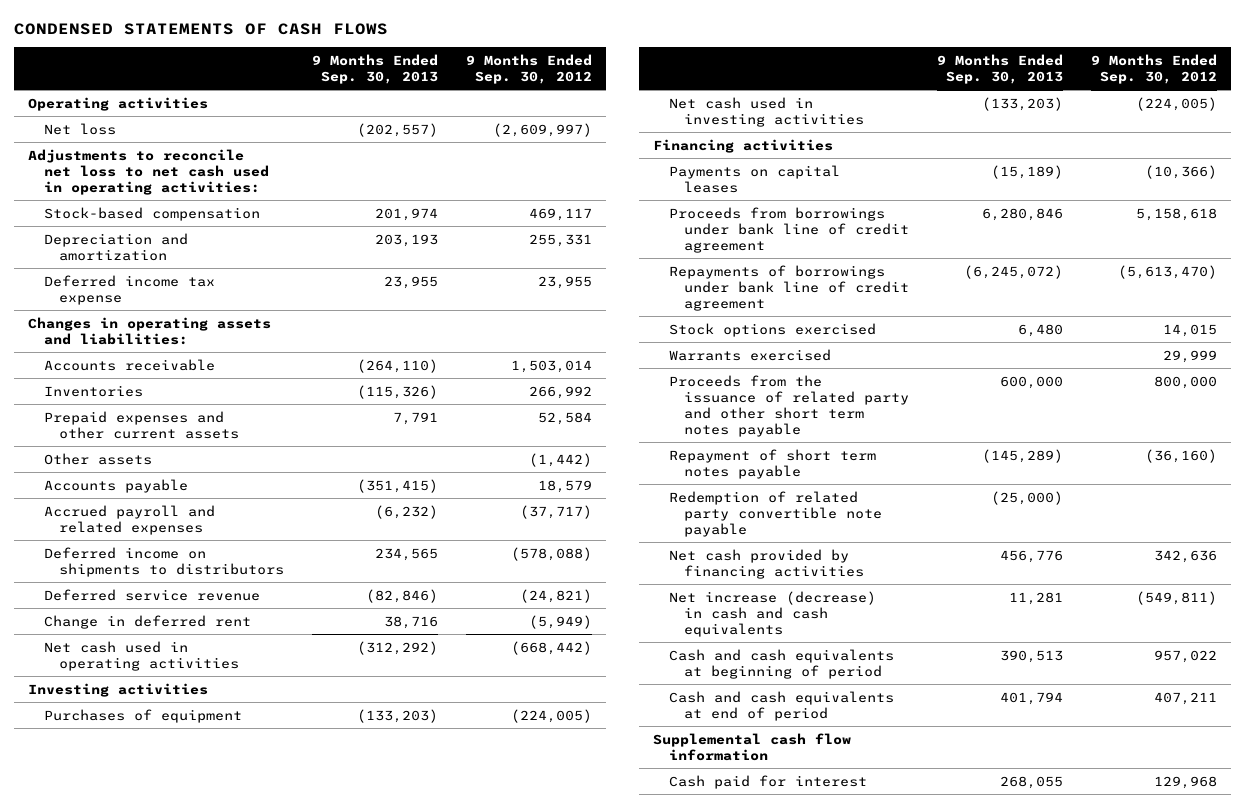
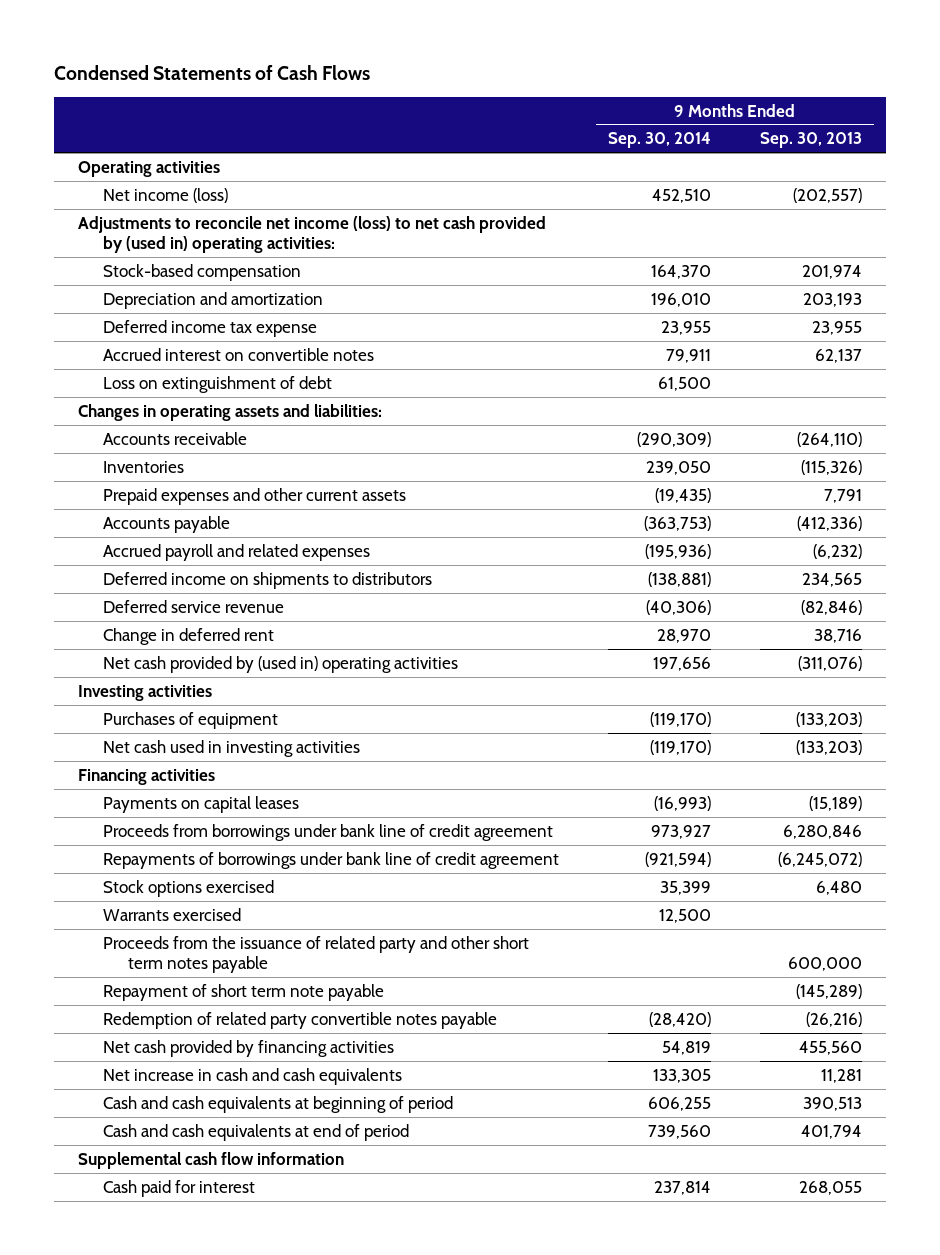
[13,23,388,36] CONDENSED STATEMENTS OF CASH FLOWS -> [53,65,370,81] Condensed Statements of Cash Flows
[466,53,593,84] 9 Months Ended Sep. 30, 2012 -> none
none -> [607,132,711,149] Sep. 30, 2014
[43,122,116,135] Net loss -> [103,187,229,203] Net income (loss)
[27,148,269,195] Adjustments to reconcile net loss to net cash used in operating activities: -> [78,215,547,254] Adjustments to reconcile net income (loss) to net cash provided by (used in) operating activities:
none -> [103,347,375,361] Accrued interest on convertible notes
none -> [103,375,333,393] Loss on extinguishment of debt
[43,452,152,465] Other assets -> none
[357,478,439,493] (351,415) -> [796,515,862,531] (412,336)
[43,640,240,671] Net cash used in operating activities -> [103,655,459,673] Net cash provided by (used in) operating activities
[357,640,439,655] (312,292) -> [797,655,862,671] (311,076)
[668,448,876,479] Repayment of short term notes payable -> [103,983,385,1001] Repayment of short term note payable
[668,490,883,537] Redemption of related party convertible note payable -> [103,1011,498,1029] Redemption of related party convertible notes payable
[991,490,1064,505] (25,000) -> [805,1011,862,1027] (26,216)
[1000,549,1064,563] 456,776 -> [798,1040,862,1055] 455,560
[668,590,876,637] Net increase (decrease) in cash and cash equivalents -> [103,1067,403,1085] Net increase in cash and cash equivalents

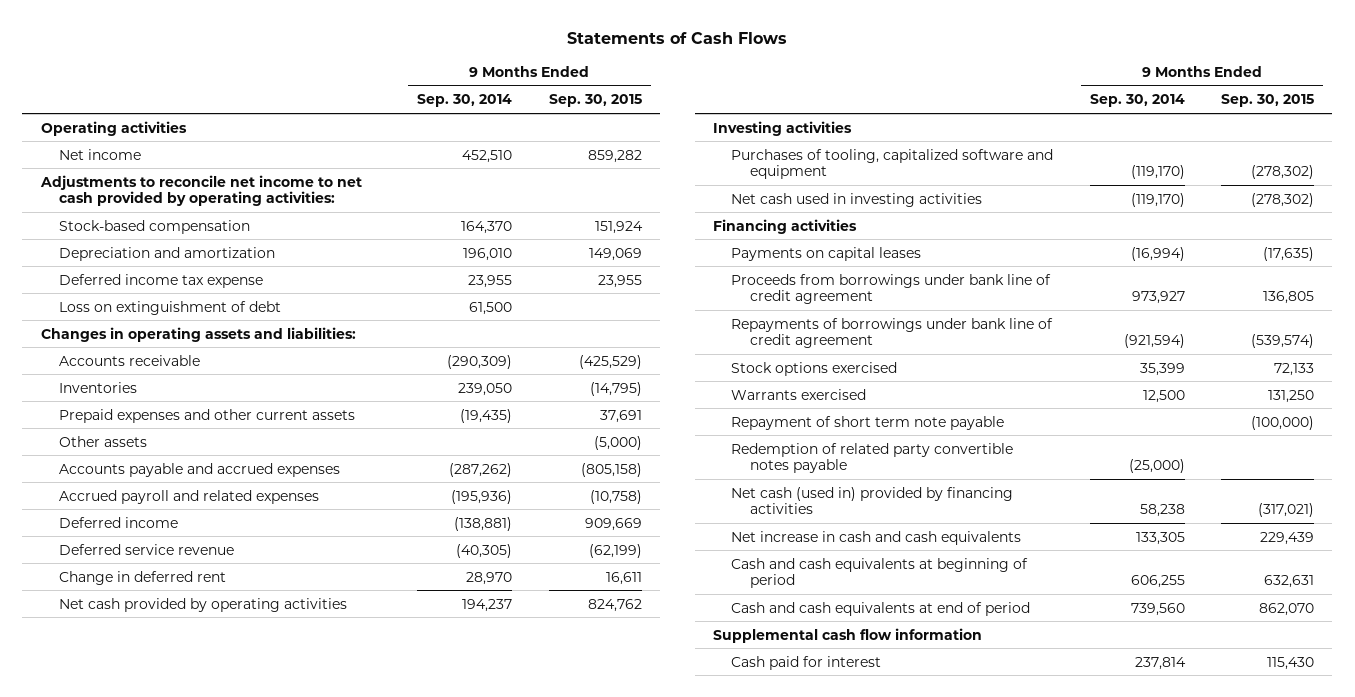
[53,65,370,81] Condensed Statements of Cash Flows -> [567,32,788,45] Statements of Cash Flows
[759,132,862,149] Sep. 30, 2013 -> none
none -> [548,94,642,108] Sep. 30, 2015
[103,187,229,203] Net income (loss) -> [58,148,141,160] Net income
[78,215,547,254] Adjustments to reconcile net income (loss) to net cash provided by (used in) operating activities: -> [39,174,362,207] Adjustments to reconcile net income to net cash provided by operating activities:
[103,347,375,361] Accrued interest on convertible notes -> none
none -> [58,435,147,447] Other assets
[103,515,231,533] Accounts payable -> [58,462,340,477] Accounts payable and accrued expenses
[643,515,711,531] (363,753) -> [449,462,513,477] (287,262)
[103,571,433,589] Deferred income on shipments to distributors -> [58,516,178,528] Deferred income
[645,599,711,615] (40,306) -> [456,543,513,558] (40,305)
[103,655,459,673] Net cash provided by (used in) operating activities -> [58,597,347,612] Net cash provided by operating activities
[652,656,711,671] 197,656 -> [462,598,513,612] 194,237
[103,711,279,729] Purchases of equipment -> [731,148,1054,180] Purchases of tooling, capitalized software and equipment
[653,795,711,811] (16,993) -> [1130,246,1185,261] (16,994)
[103,935,530,974] Proceeds from the issuance of related party and other short term notes payable -> none
[648,1011,711,1027] (28,420) -> [1128,459,1185,474] (25,000)
[103,1039,395,1057] Net cash provided by financing activities -> [731,486,1014,515] Net cash (used in) provided by financing activities
[661,1040,711,1055] 54,819 -> [1139,504,1185,518] 58,238

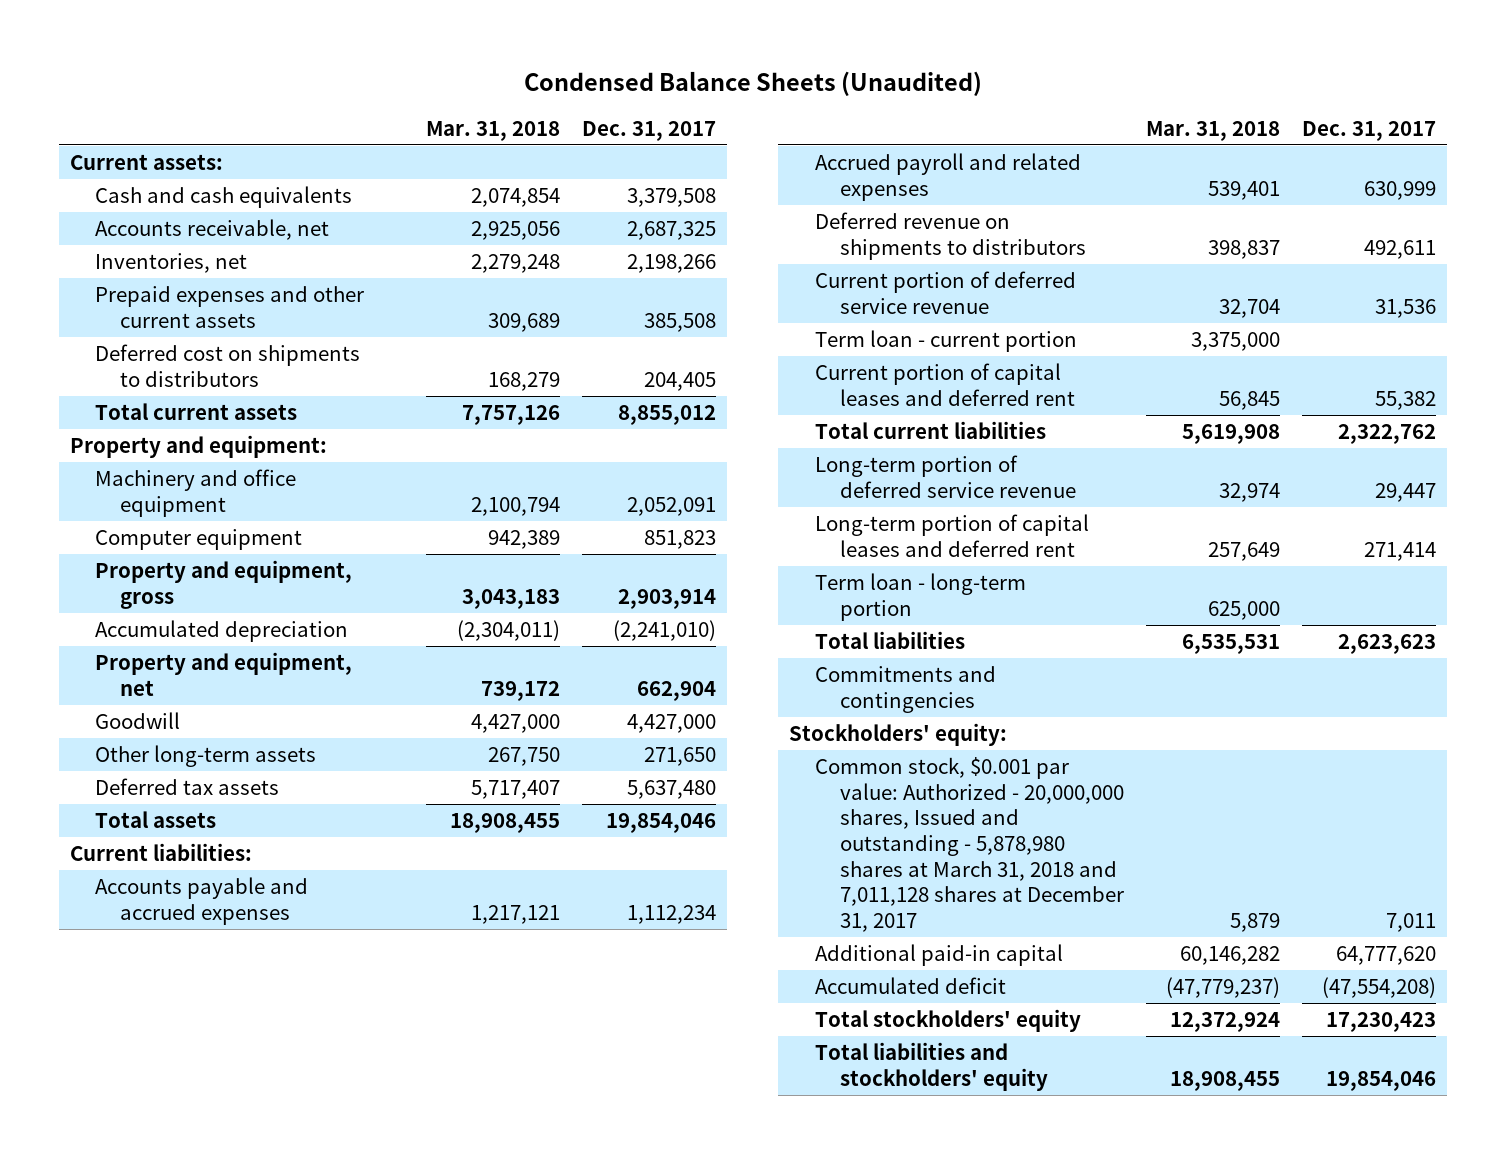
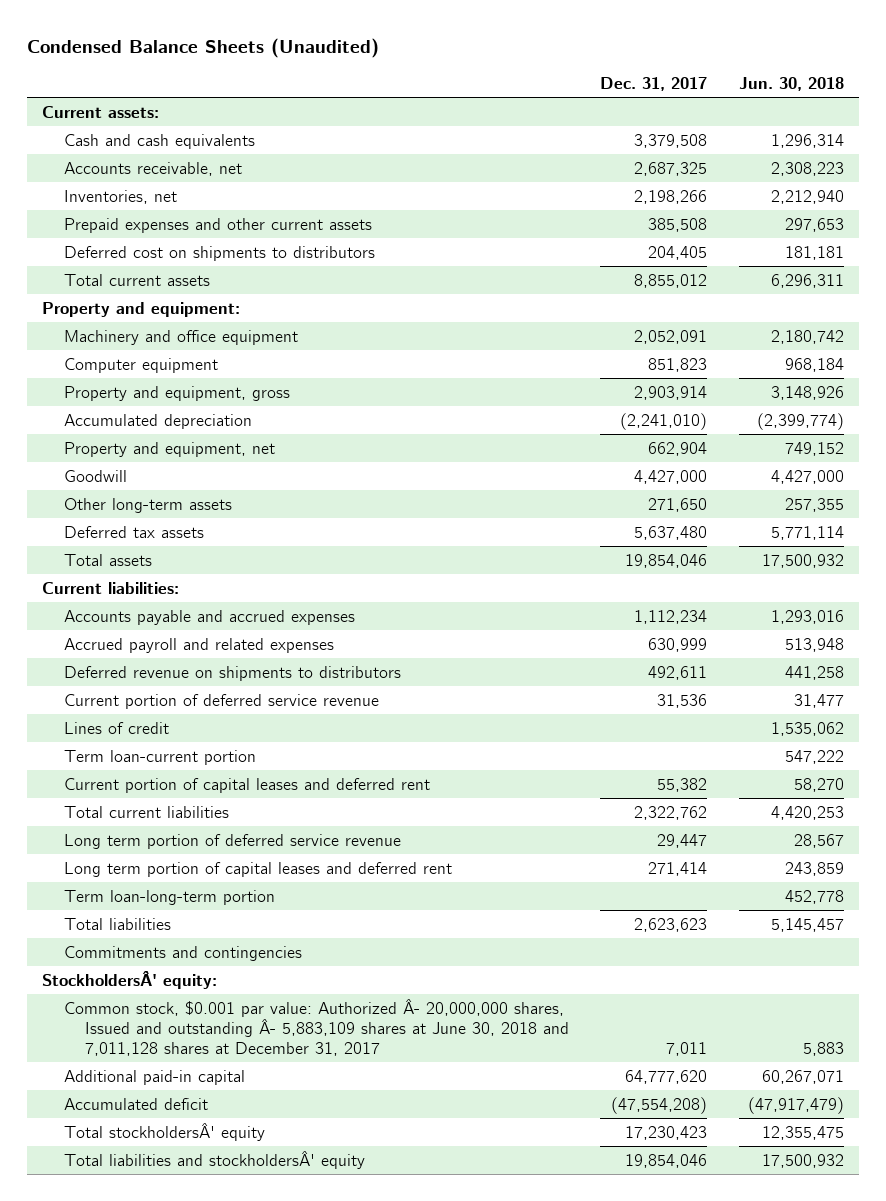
[426,120,561,141] Mar. 31, 2018 -> none
none -> [738,77,844,92] Jun. 30, 2018
none -> [63,721,169,734] Lines of credit
[814,330,1077,353] Term loan - current portion -> [63,749,256,765] Term loan-current portion
[814,455,1076,498] Long-term portion of deferred service revenue -> [63,833,401,849] Long term portion of deferred service revenue
[814,514,1089,557] Long-term portion of capital leases and deferred rent -> [63,861,452,877] Long term portion of capital leases and deferred rent
[814,573,1026,621] Term loan - long-term portion -> [63,889,275,905] Term loan-long-term portion
[789,723,1008,747] Stockholders' equity: -> [42,970,218,989] StockholdersÂ' equity:
[814,757,1124,932] Common stock, $0.001 par value: Authorized - 20,000,000 shares, Issued and outstanding - 5,878,980 shares at March 31, 2018 and 7,011,128 shares at December 31, 2017 -> [63,998,570,1057] Common stock, $0.001 par value: Authorized Â- 20,000,000 shares, Issued and outstanding Â- 5,883,109 shares at June 30, 2018 and 7,011,128 shares at December 31, 2017
[814,1009,1081,1033] Total stockholders' equity -> [63,1122,265,1141] Total stockholdersÂ' equity
[814,1042,1048,1091] Total liabilities and stockholders' equity -> [63,1150,365,1169] Total liabilities and stockholdersÂ' equity

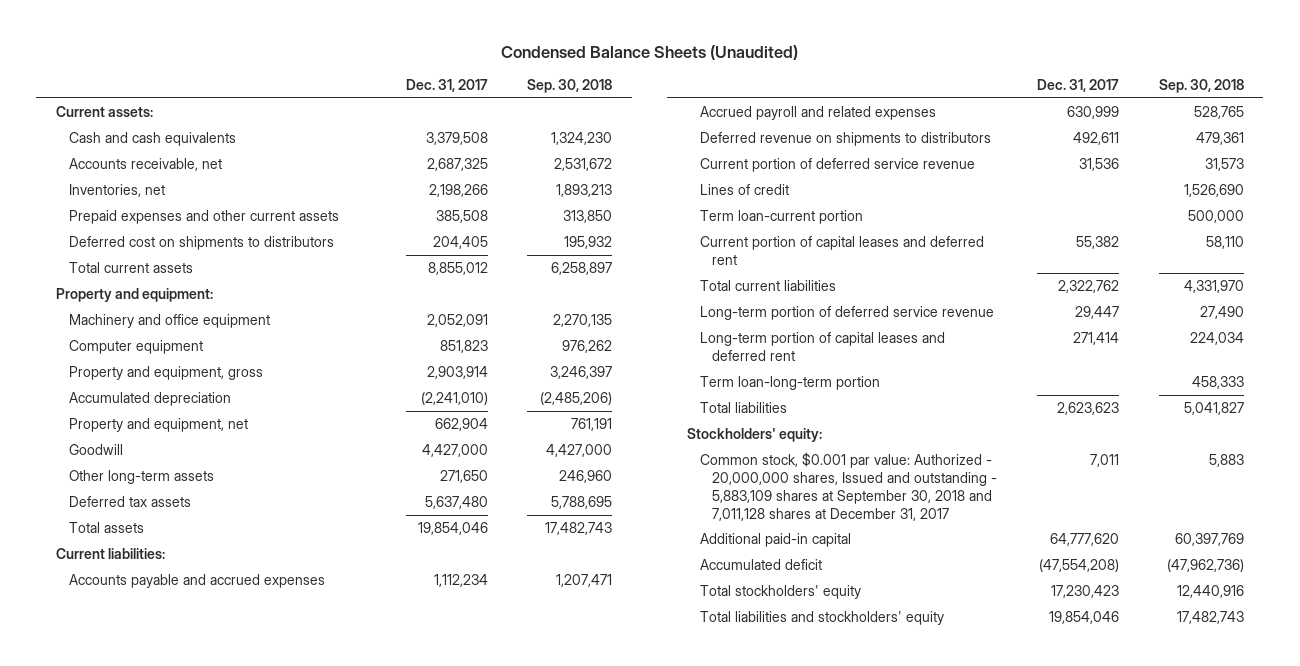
[738,77,844,92] Jun. 30, 2018 -> none
none -> [527,79,613,94] Sep. 30, 2018
[63,833,401,849] Long term portion of deferred service revenue -> [699,306,994,321] Long-term portion of deferred service revenue
[63,861,452,877] Long term portion of capital leases and deferred rent -> [699,332,945,361] Long-term portion of capital leases and deferred rent
[63,945,302,961] Commitments and contingencies -> none
[42,970,218,989] StockholdersÂ' equity: -> [687,428,823,443] Stockholders' equity:
[63,998,570,1057] Common stock, $0.001 par value: Authorized Â- 20,000,000 shares, Issued and outstanding Â- 5,883,109 shares at June 30, 2018 and 7,011,128 shares at December 31, 2017 -> [699,452,998,521] Common stock, $0.001 par value: Authorized - 20,000,000 shares, Issued and outstanding - 5,883,109 shares at September 30, 2018 and 7,011,128 shares at December 31, 2017
[63,1122,265,1141] Total stockholdersÂ' equity -> [699,585,861,600] Total stockholders' equity
[63,1150,365,1169] Total liabilities and stockholdersÂ' equity -> [699,611,944,626] Total liabilities and stockholders' equity

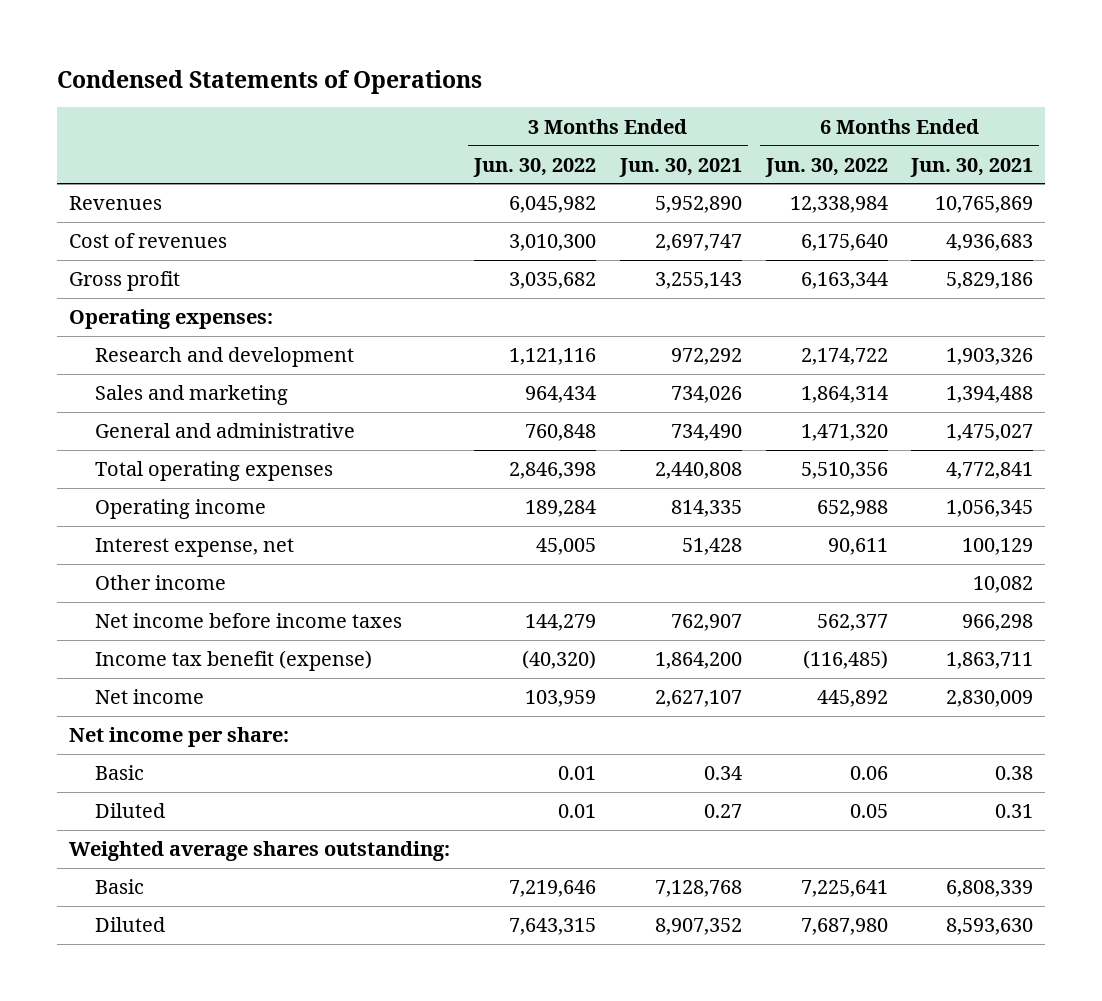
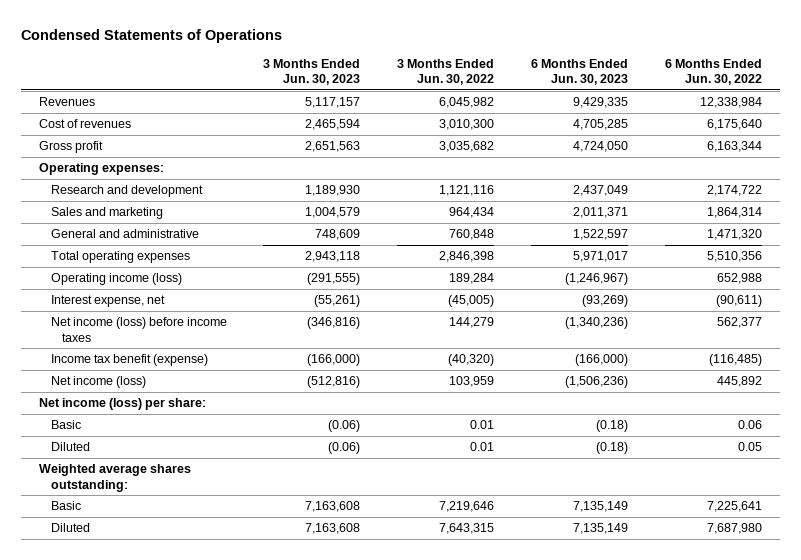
[618,157,742,177] Jun. 30, 2021 -> none
[910,157,1034,177] Jun. 30, 2021 -> none
none -> [263,58,361,85] 3 Months Ended Jun. 30, 2023
none -> [531,58,629,85] 6 Months Ended Jun. 30, 2023
[95,575,227,591] Other income -> none
[95,499,267,520] Operating income -> [50,273,182,286] Operating income (loss)
[535,538,596,556] 45,005 -> [448,295,495,308] (45,005)
[827,538,888,556] 90,611 -> [715,295,762,308] (90,611)
[95,613,403,629] Net income before income taxes -> [50,317,227,342] Net income (loss) before income taxes
[95,689,205,705] Net income -> [50,376,146,389] Net income (loss)
[68,727,289,748] Net income per share: -> [38,398,206,411] Net income (loss) per share:

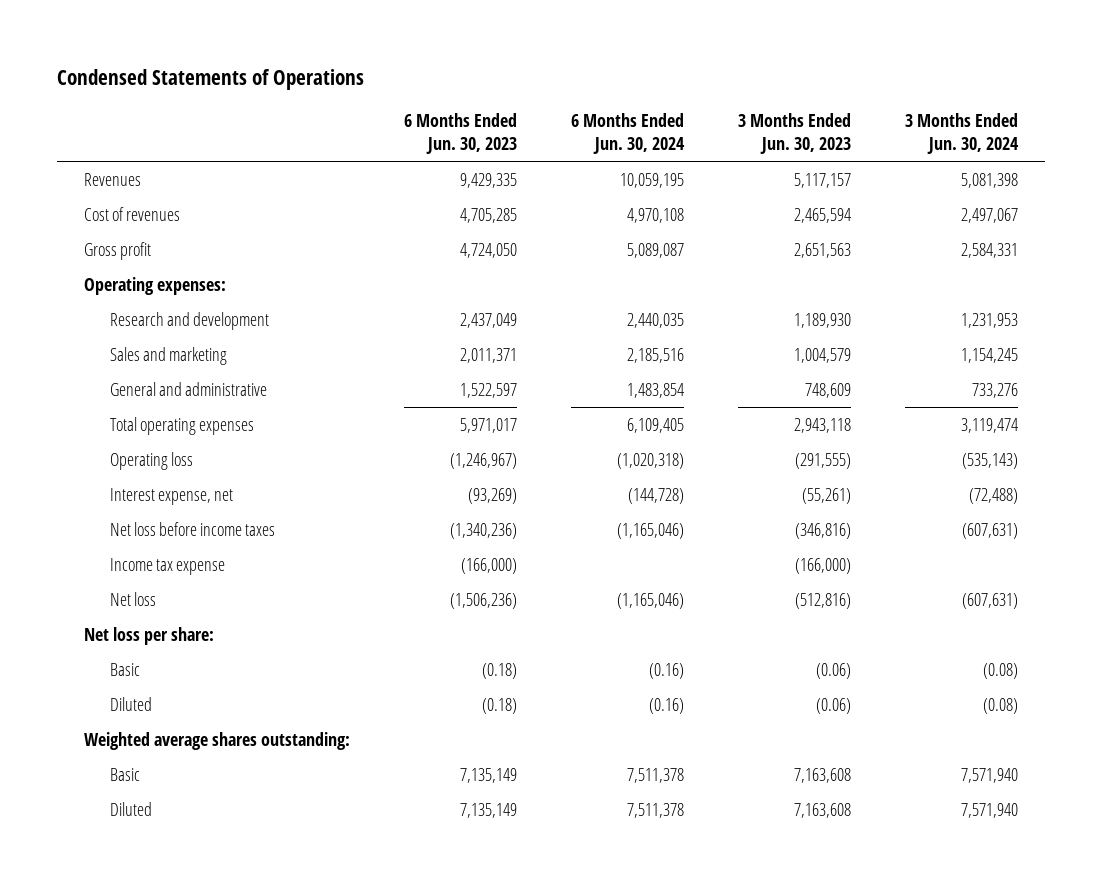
[397,58,495,85] 3 Months Ended Jun. 30, 2022 -> none
[664,58,762,85] 6 Months Ended Jun. 30, 2022 -> none
none -> [570,112,685,155] 6 Months Ended Jun. 30, 2024
none -> [904,112,1019,155] 3 Months Ended Jun. 30, 2024
[50,273,182,286] Operating income (loss) -> [110,451,194,470] Operating loss
[50,317,227,342] Net income (loss) before income taxes -> [110,521,276,536] Net loss before income taxes
[50,354,208,367] Income tax benefit (expense) -> [110,557,226,575] Income tax expense
[50,376,146,389] Net income (loss) -> [110,591,157,606] Net loss
[38,398,206,411] Net income (loss) per share: -> [83,626,214,645] Net loss per share:

